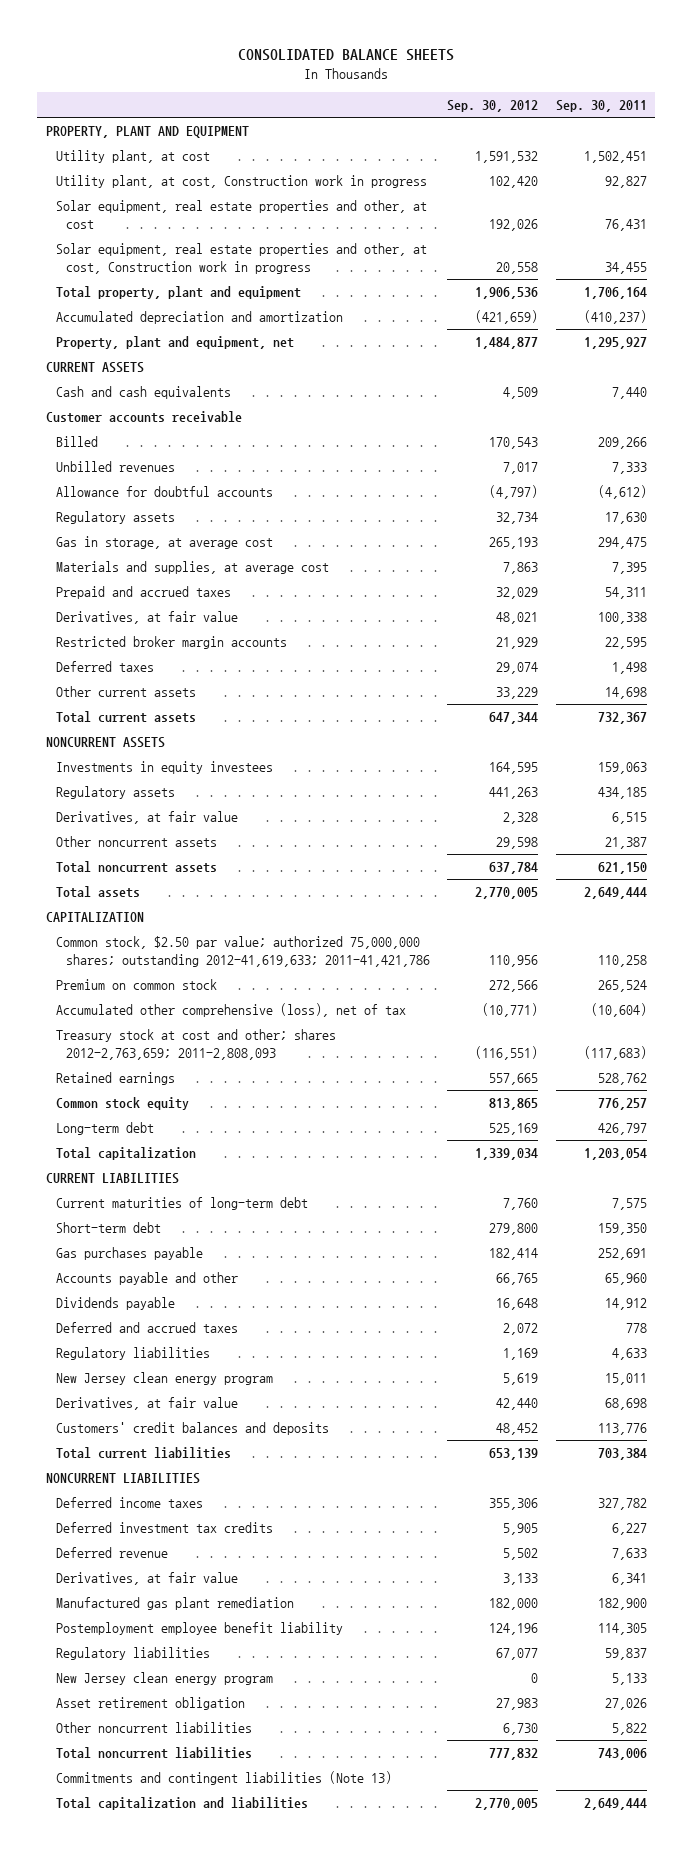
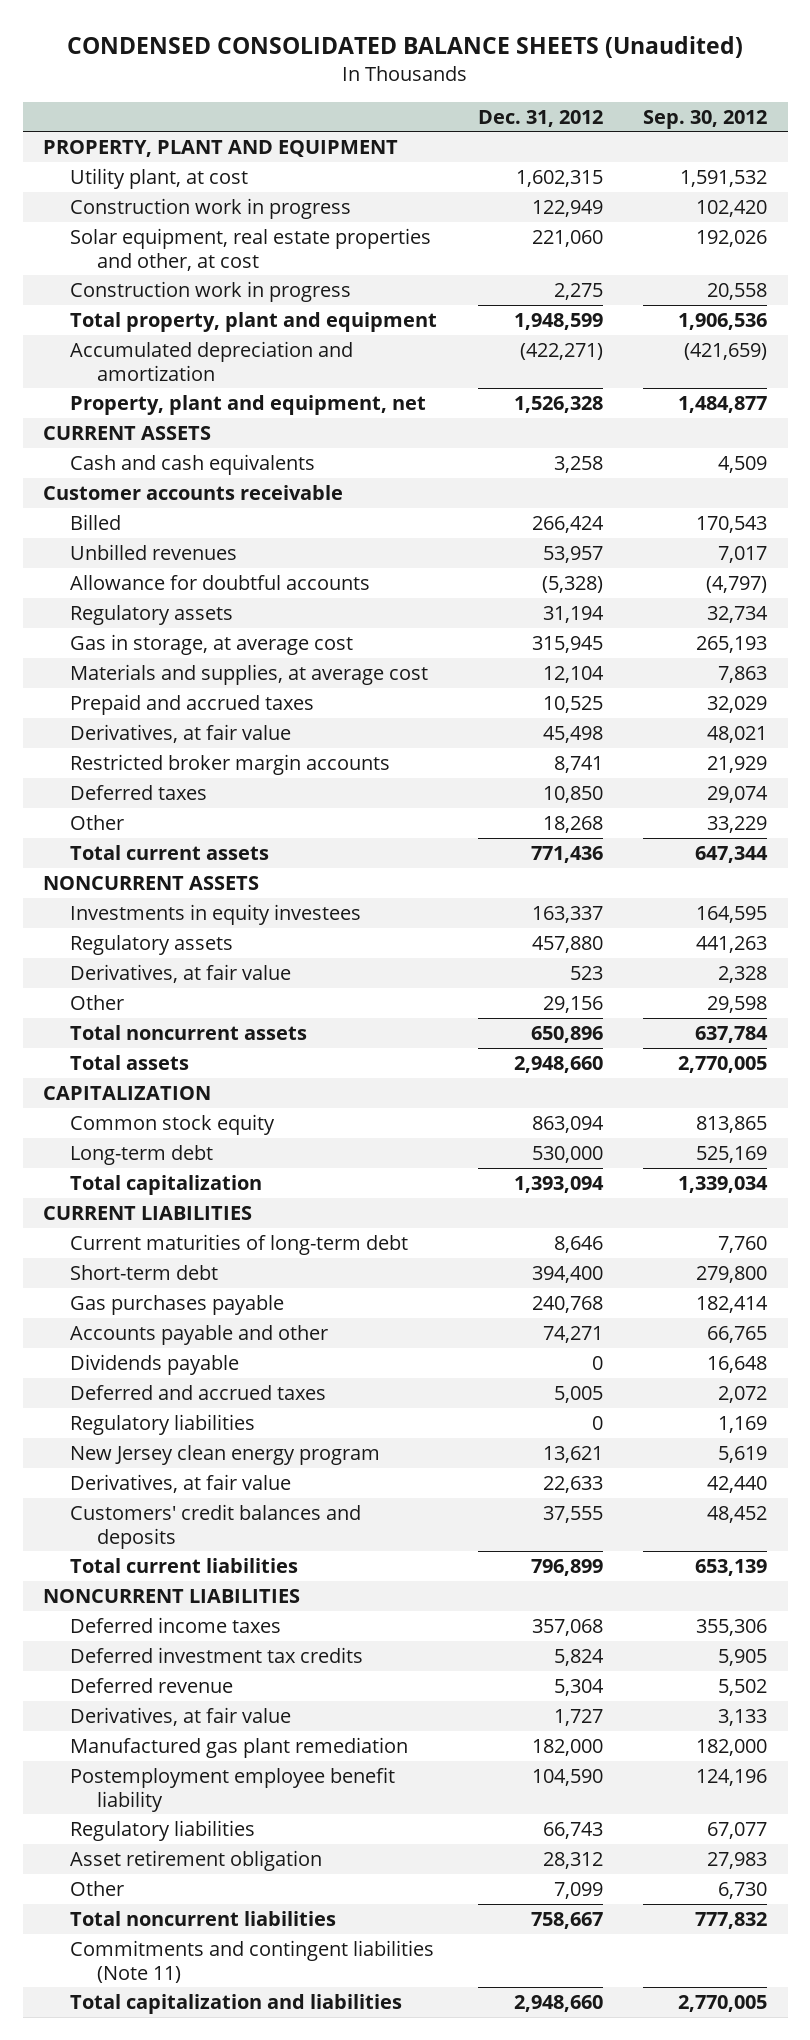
[238,48,455,61] CONSOLIDATED BALANCE SHEETS -> [67,36,744,59] CONDENSED CONSOLIDATED BALANCE SHEETS (Unaudited)
[555,99,647,112] Sep. 30, 2011 -> none
none -> [477,109,603,127] Dec. 31, 2012
[55,175,427,189] Utility plant, at cost, Construction work in progress -> [69,198,351,220] Construction work in progress
[55,243,427,274] Solar equipment, real estate properties and other, at cost, Construction work in progress -> [69,281,351,303] Construction work in progress
[55,686,196,698] Other current assets -> [69,815,124,831] Other
[55,836,217,848] Other noncurrent assets -> [69,995,124,1011] Other
[55,936,431,967] Common stock, $2.50 par value; authorized 75,000,000 shares; outstanding 2012-41,619,633; 2011-41,421,786 -> none
[55,979,217,991] Premium on common stock -> none
[55,1003,406,1018] Accumulated other comprehensive (loss), net of tax -> none
[55,1029,336,1060] Treasury stock at cost and other; shares 2012-2,763,659; 2011-2,808,093 -> none
[55,1072,175,1086] Retained earnings -> none
[55,1672,273,1686] New Jersey clean energy program -> none
[55,1722,252,1734] Other noncurrent liabilities -> [69,1881,124,1897] Other
[55,1771,392,1786] Commitments and contingent liabilities (Note 13) -> [69,1940,434,1983] Commitments and contingent liabilities (Note 11)

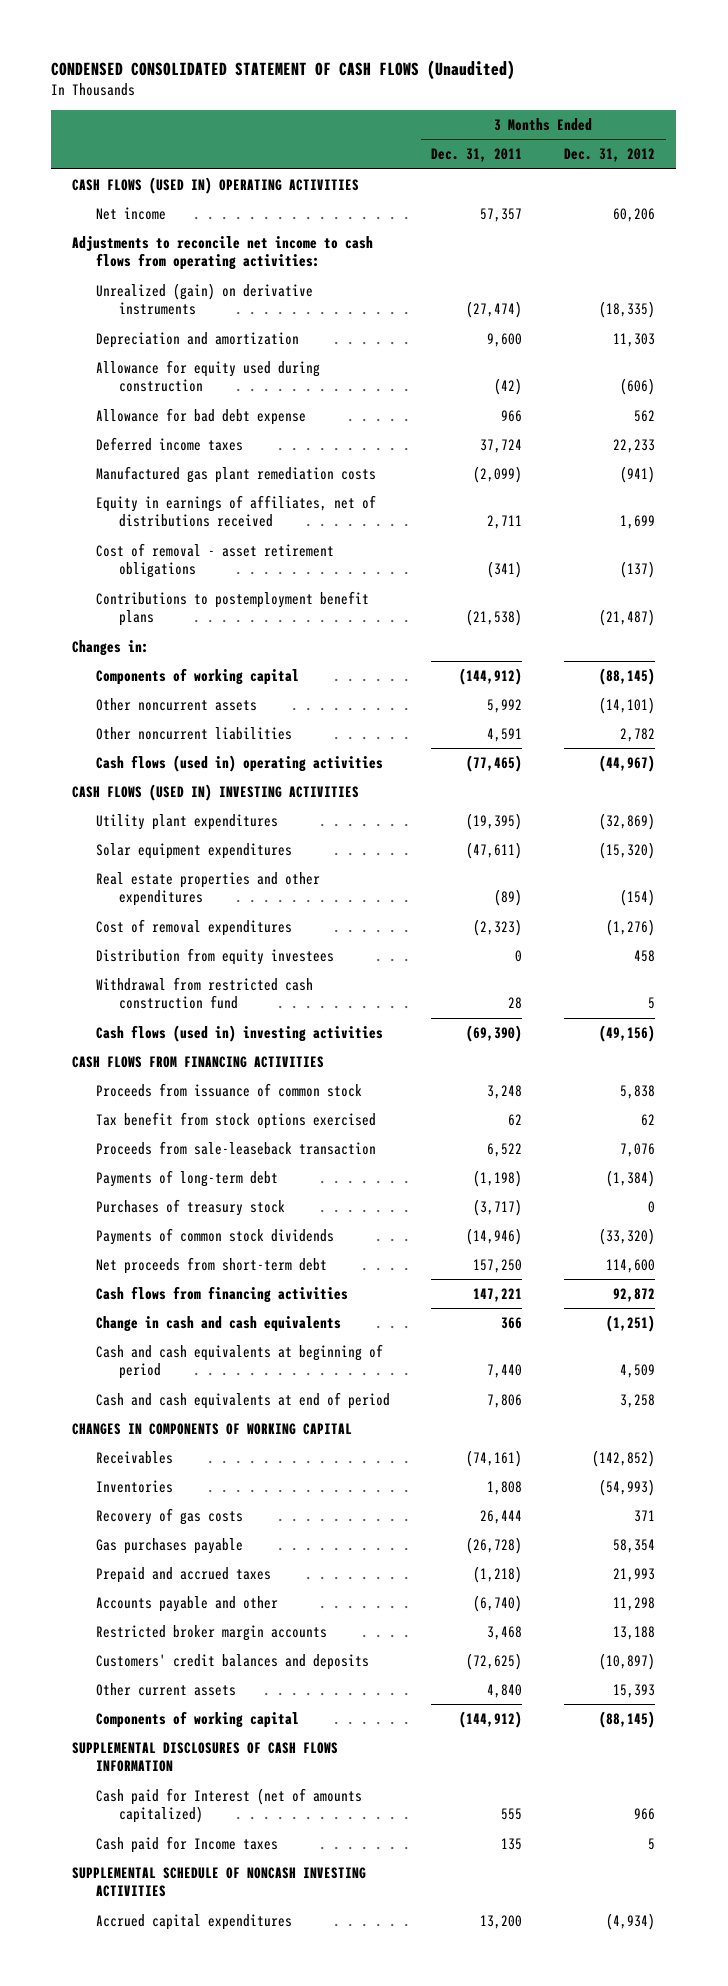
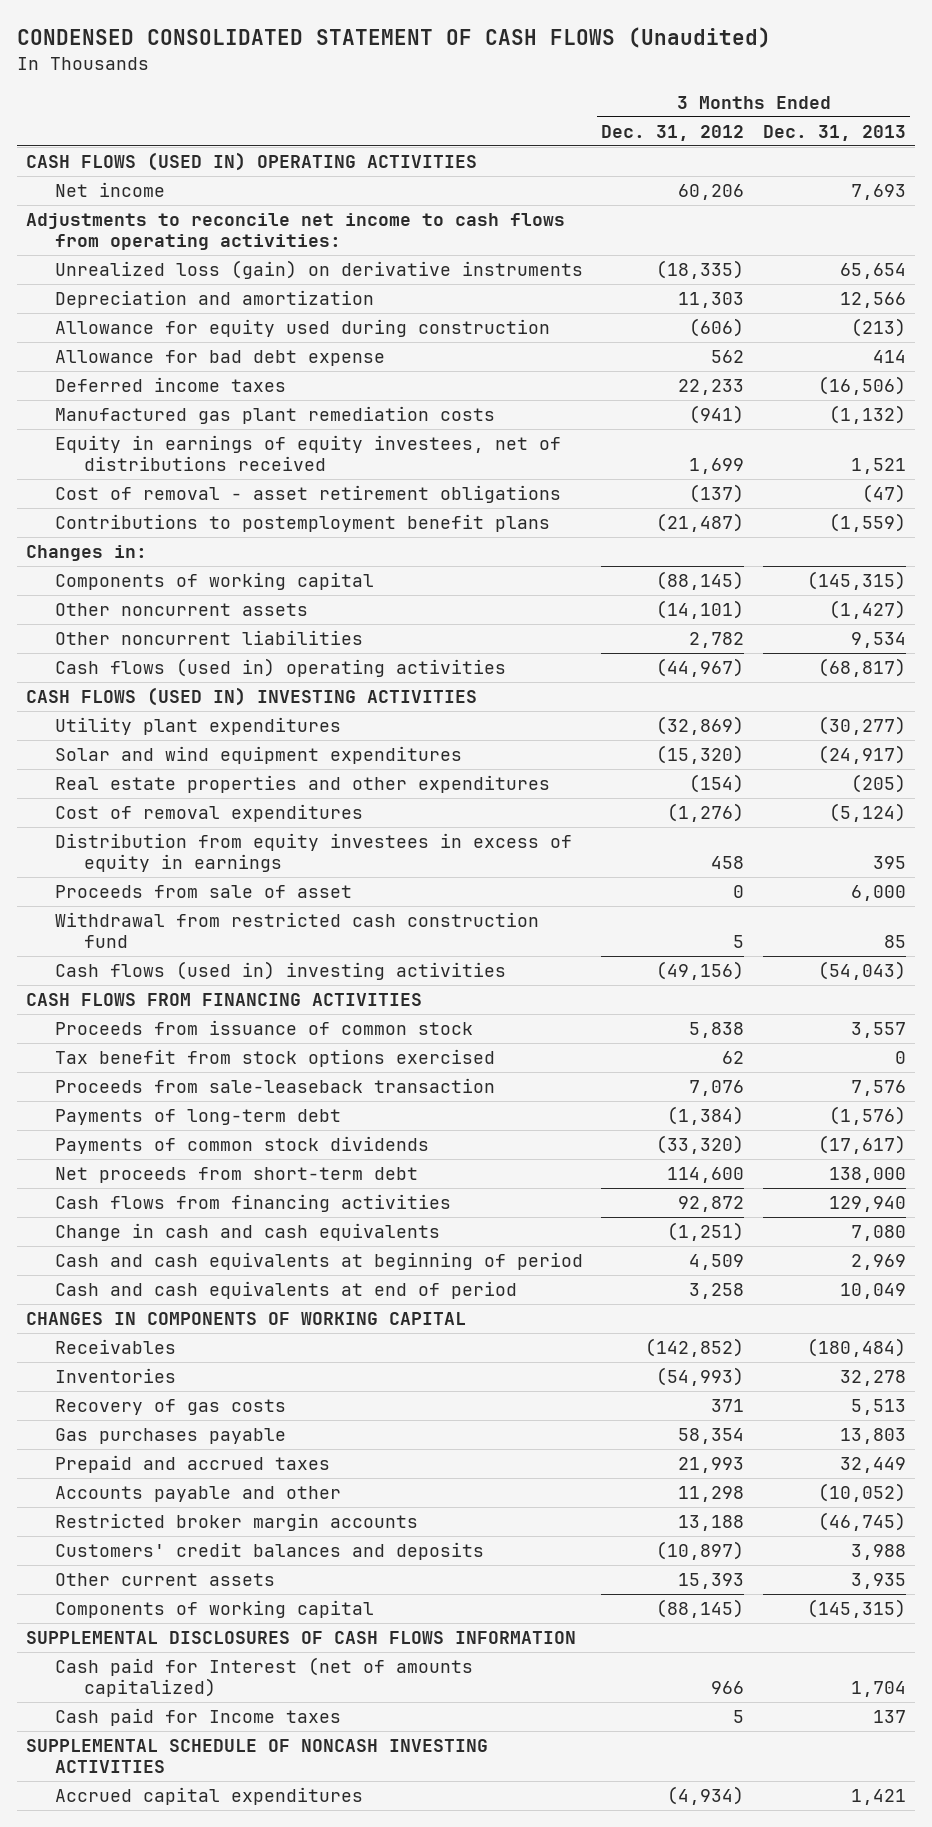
[431,148,523,163] Dec. 31, 2011 -> none
none -> [762,124,906,141] Dec. 31, 2013
[95,282,313,316] Unrealized (gain) on derivative instruments -> [54,260,583,280] Unrealized loss (gain) on derivative instruments
[95,494,376,528] Equity in earnings of affiliates, net of distributions received -> [54,435,561,472] Equity in earnings of equity investees, net of distributions received
[95,842,292,859] Solar equipment expenditures -> [54,746,462,765] Solar and wind equipment expenditures
[95,947,334,965] Distribution from equity investees -> [54,833,572,873] Distribution from equity investees in excess of equity in earnings
none -> [54,885,352,899] Proceeds from sale of asset
[95,1198,285,1216] Purchases of treasury stock -> none

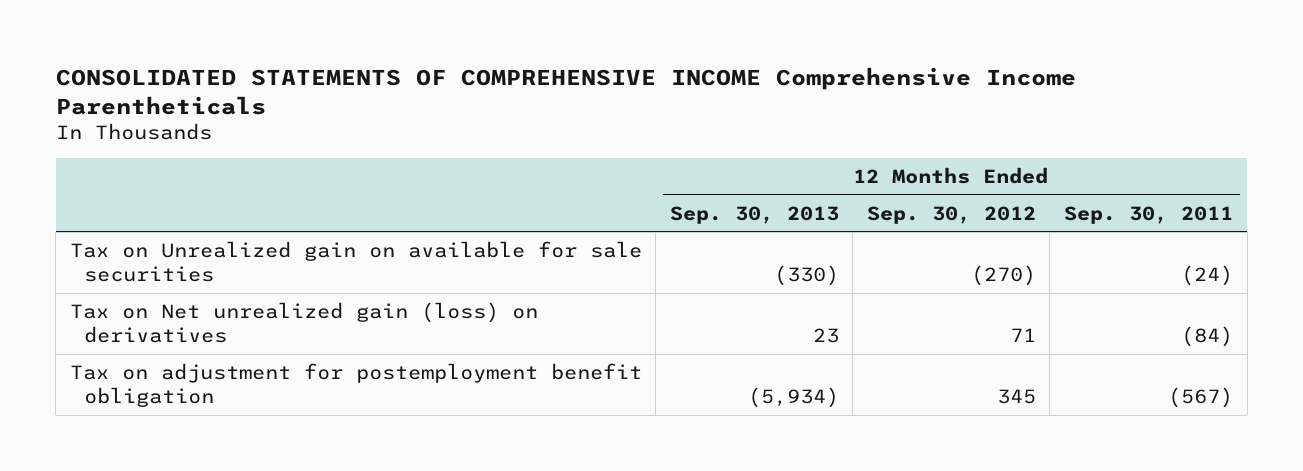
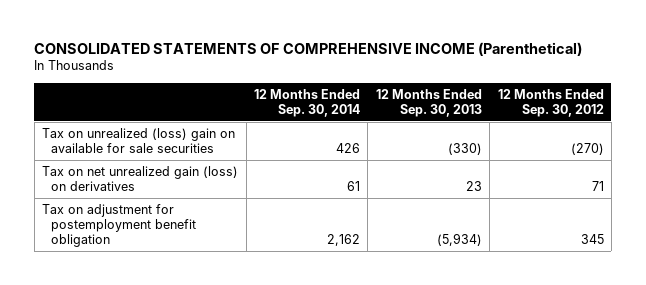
[55,66,1076,115] CONSOLIDATED STATEMENTS OF COMPREHENSIVE INCOME Comprehensive Income Parentheticals -> [34,41,583,56] CONSOLIDATED STATEMENTS OF COMPREHENSIVE INCOME (Parenthetical)
[1064,205,1234,224] Sep. 30, 2011 -> none
none -> [253,88,360,117] 12 Months Ended Sep. 30, 2014
[69,240,642,283] Tax on Unrealized gain on available for sale securities -> [42,128,236,154] Tax on unrealized (loss) gain on available for sale securities
[69,301,538,344] Tax on Net unrealized gain (loss) on derivatives -> [42,166,239,192] Tax on net unrealized gain (loss) on derivatives

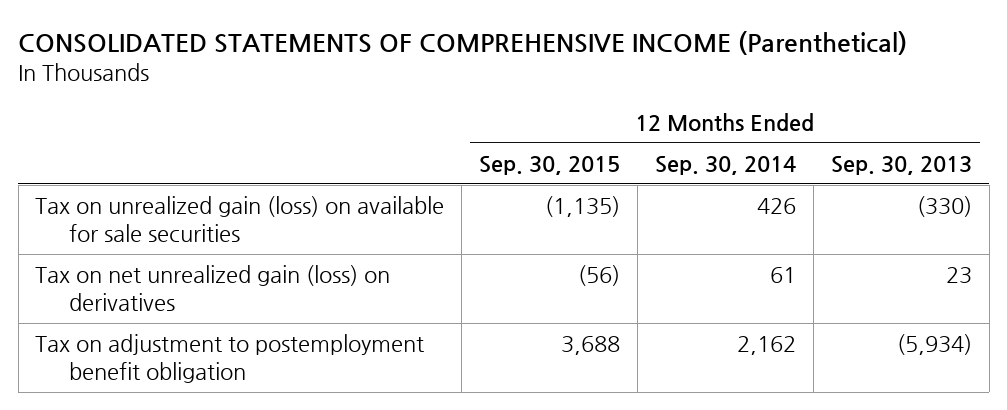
[497,88,604,117] 12 Months Ended Sep. 30, 2012 -> none
none -> [479,155,621,175] Sep. 30, 2015
[42,128,236,154] Tax on unrealized (loss) gain on available for sale securities -> [35,196,445,242] Tax on unrealized gain (loss) on available for sale securities
[42,204,197,247] Tax on adjustment for postemployment benefit obligation -> [35,334,425,383] Tax on adjustment to postemployment benefit obligation

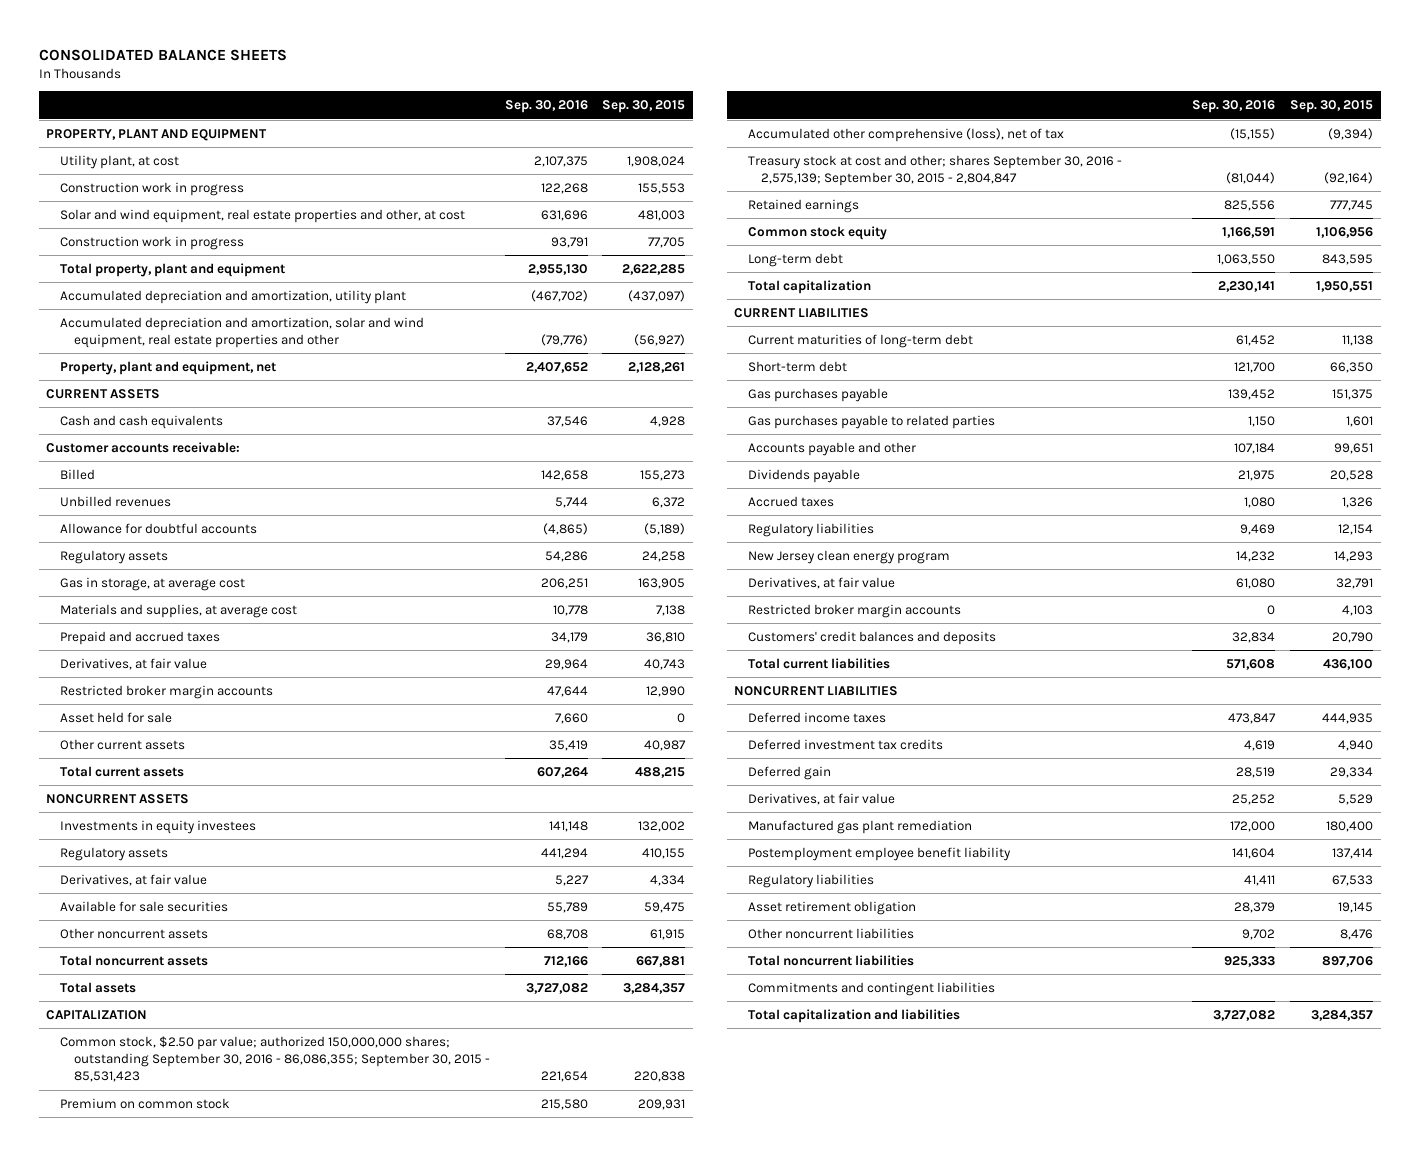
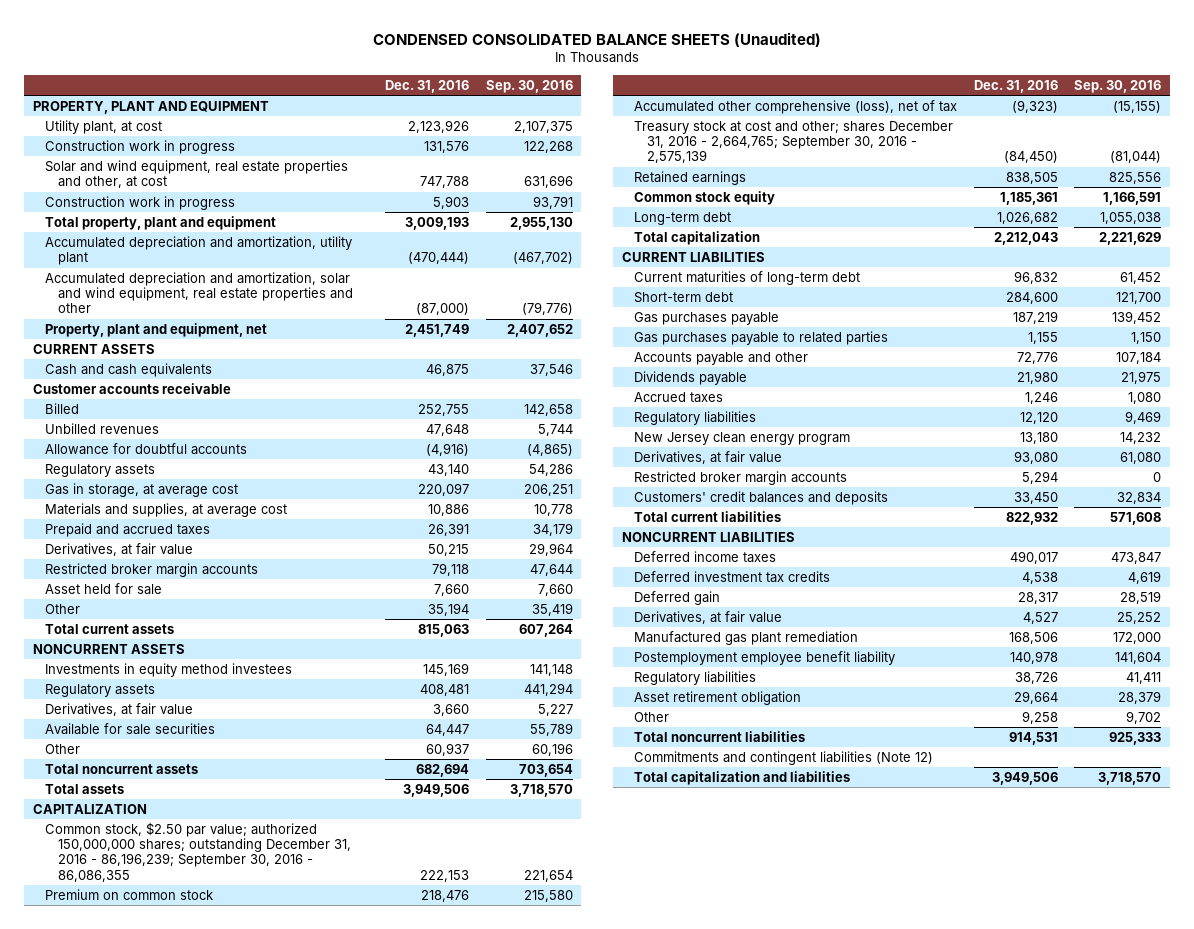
[38,48,287,61] CONSOLIDATED BALANCE SHEETS -> [373,31,822,47] CONDENSED CONSOLIDATED BALANCE SHEETS (Unaudited)
[602,100,686,114] Sep. 30, 2015 -> none
none -> [384,79,469,93] Dec. 31, 2016
[46,441,241,453] Customer accounts receivable: -> [32,382,231,394] Customer accounts receivable
[59,738,185,750] Other current assets -> [45,603,81,614] Other
[59,819,256,834] Investments in equity investees -> [45,662,293,677] Investments in equity method investees
[59,927,208,939] Other noncurrent assets -> [45,743,81,754] Other
[546,928,588,940] 68,708 -> [531,742,573,756] 60,196
[543,955,588,967] 712,166 -> [518,763,573,777] 703,654
[525,982,588,994] 3,727,082 -> [509,783,573,797] 3,718,570
[59,1035,490,1083] Common stock, $2.50 par value; authorized 150,000,000 shares; outstanding September 30, 2016 - 86,086,355; September 30, 2015 - 85,531,423 -> [45,821,351,882] Common stock, $2.50 par value; authorized 150,000,000 shares; outstanding December 31, 2016 - 86,196,239; September 30, 2016 - 86,086,355
[747,154,1122,187] Treasury stock at cost and other; shares September 30, 2016 - 2,575,139; September 30, 2015 - 2,804,847 -> [634,120,954,164] Treasury stock at cost and other; shares December 31, 2016 - 2,664,765; September 30, 2016 - 2,575,139
[1217,253,1276,265] 1,063,550 -> [1100,211,1162,224] 1,055,038
[1218,280,1276,292] 2,230,141 -> [1099,231,1162,245] 2,221,629
[747,927,914,939] Other noncurrent liabilities -> [634,711,670,722] Other
[747,981,995,996] Commitments and contingent liabilities -> [634,750,934,765] Commitments and contingent liabilities (Note 12)
[1213,1009,1276,1021] 3,727,082 -> [1098,771,1162,785] 3,718,570

